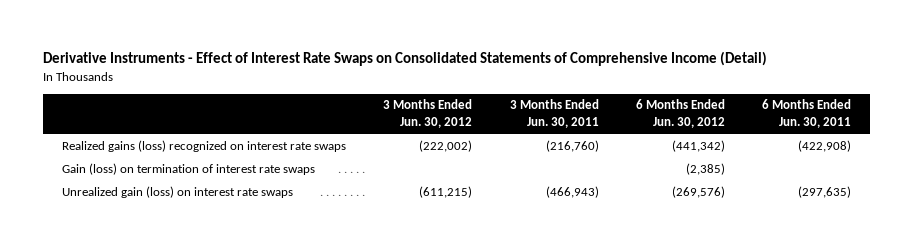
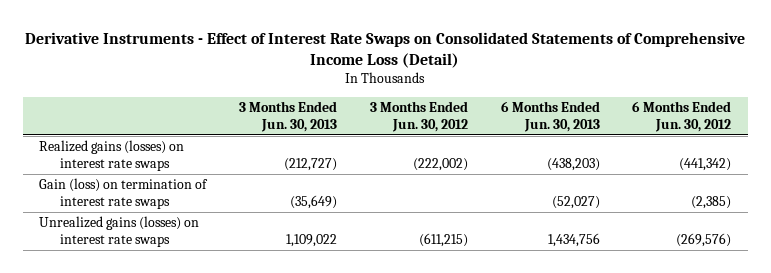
[43,51,768,67] Derivative Instruments - Effect of Interest Rate Swaps on Consolidated Statements of Comprehensive Income (Detail) -> [25,31,746,68] Derivative Instruments - Effect of Interest Rate Swaps on Consolidated Statements of Comprehensive Income Loss (Detail)
[509,99,599,129] 3 Months Ended Jun. 30, 2011 -> none
[762,99,852,129] 6 Months Ended Jun. 30, 2011 -> none
none -> [239,100,338,132] 3 Months Ended Jun. 30, 2013
none -> [500,100,600,132] 6 Months Ended Jun. 30, 2013
[62,139,347,152] Realized gains (loss) recognized on interest rate swaps -> [39,140,185,172] Realized gains (losses) on interest rate swaps
[62,185,294,198] Unrealized gain (loss) on interest rate swaps -> [39,216,200,248] Unrealized gains (losses) on interest rate swaps

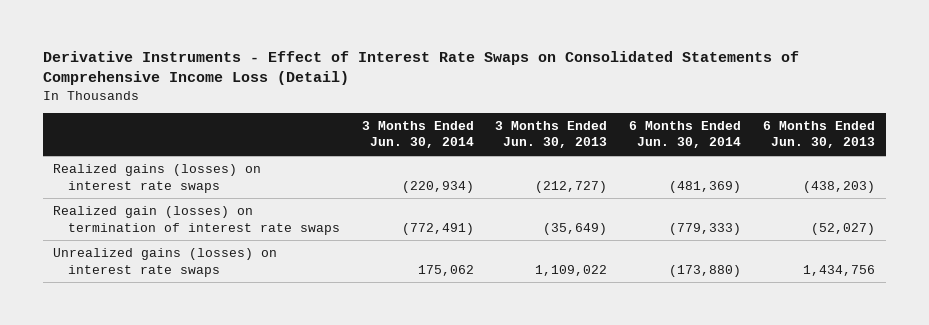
[369,100,468,132] 3 Months Ended Jun. 30, 2012 -> none
[632,100,732,132] 6 Months Ended Jun. 30, 2012 -> none
none -> [361,120,474,149] 3 Months Ended Jun. 30, 2014
none -> [629,120,742,149] 6 Months Ended Jun. 30, 2014
[39,178,209,210] Gain (loss) on termination of interest rate swaps -> [53,206,340,235] Realized gain (losses) on termination of interest rate swaps

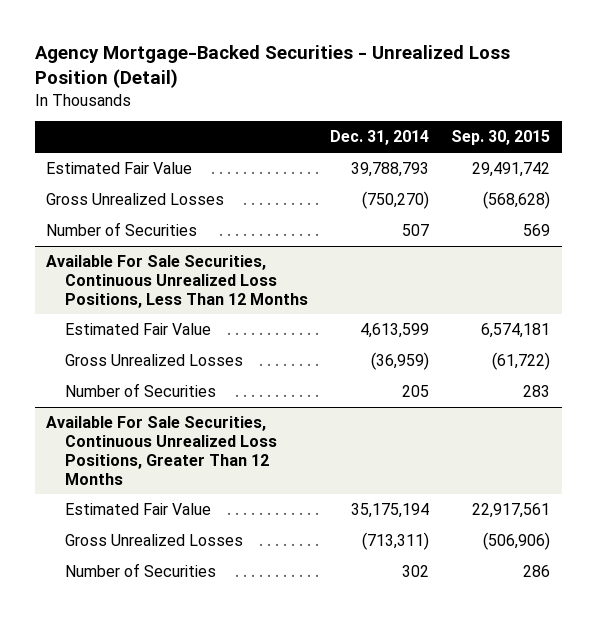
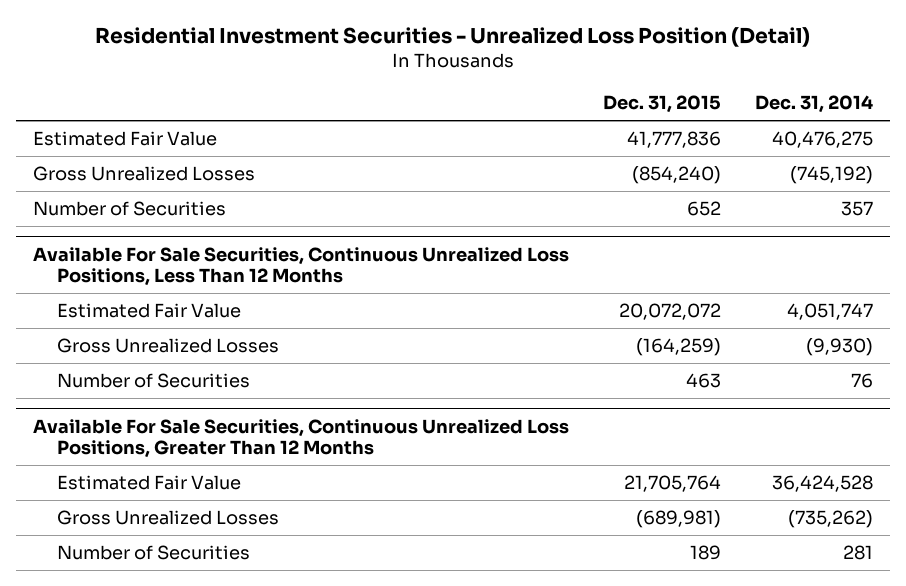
[34,45,510,89] Agency Mortgage-Backed Securities - Unrealized Loss Position (Detail) -> [95,27,811,48] Residential Investment Securities - Unrealized Loss Position (Detail)
[451,130,551,146] Sep. 30, 2015 -> none
none -> [603,94,722,113] Dec. 31, 2015
[351,161,430,177] 39,788,793 -> [772,131,874,149] 40,476,275
[362,190,430,209] (750,270) -> [790,166,874,185] (745,192)
[402,223,430,236] 507 -> [841,201,874,217] 357
[360,322,430,338] 4,613,599 -> [787,303,874,321] 4,051,747
[371,351,430,370] (36,959) -> [806,338,874,357] (9,930)
[402,384,430,397] 205 -> [851,373,874,389] 76
[351,502,430,518] 35,175,194 -> [772,475,874,493] 36,424,528
[362,531,430,550] (713,311) -> [788,510,874,529] (735,262)
[402,564,430,577] 302 -> [843,545,874,561] 281

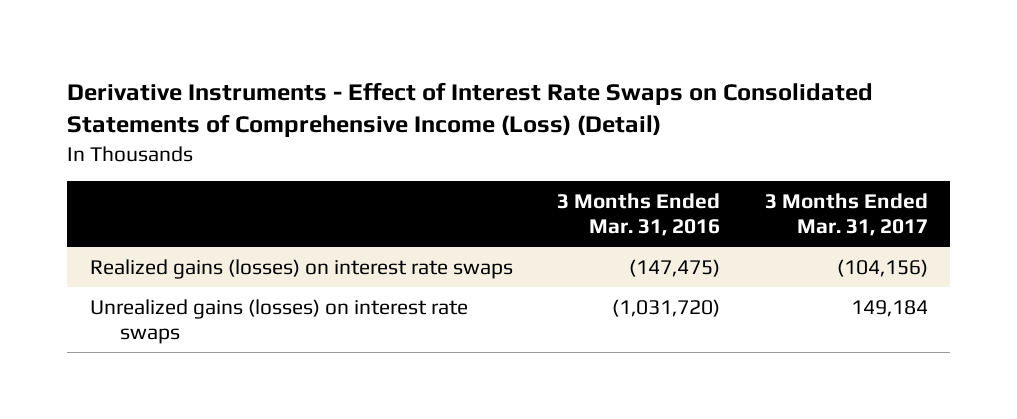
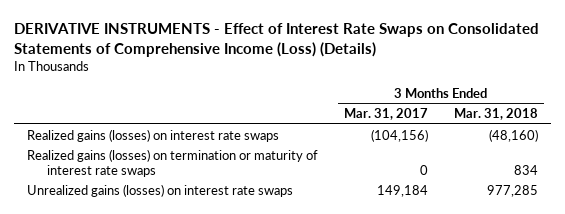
[67,81,874,138] Derivative Instruments - Effect of Interest Rate Swaps on Consolidated Statements of Comprehensive Income (Loss) (Detail) -> [14,22,540,57] DERIVATIVE INSTRUMENTS - Effect of Interest Rate Swaps on Consolidated Statements of Comprehensive Income (Loss) (Details)
[557,193,721,236] 3 Months Ended Mar. 31, 2016 -> none
none -> [453,108,538,121] Mar. 31, 2018
none -> [27,148,319,177] Realized gains (losses) on termination or maturity of interest rate swaps

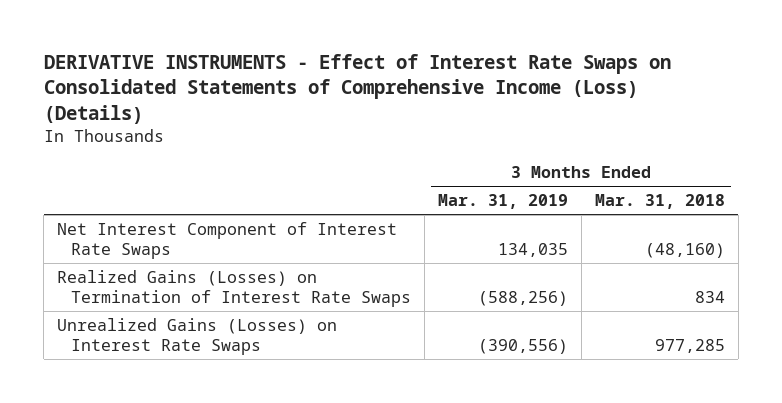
[343,108,428,121] Mar. 31, 2017 -> none
none -> [438,194,569,210] Mar. 31, 2019
[27,128,280,142] Realized gains (losses) on interest rate swaps -> [56,221,397,260] Net Interest Component of Interest Rate Swaps
[27,148,319,177] Realized gains (losses) on termination or maturity of interest rate swaps -> [56,269,412,308] Realized Gains (Losses) on Termination of Interest Rate Swaps
[27,183,294,197] Unrealized gains (losses) on interest rate swaps -> [56,317,337,356] Unrealized Gains (Losses) on Interest Rate Swaps

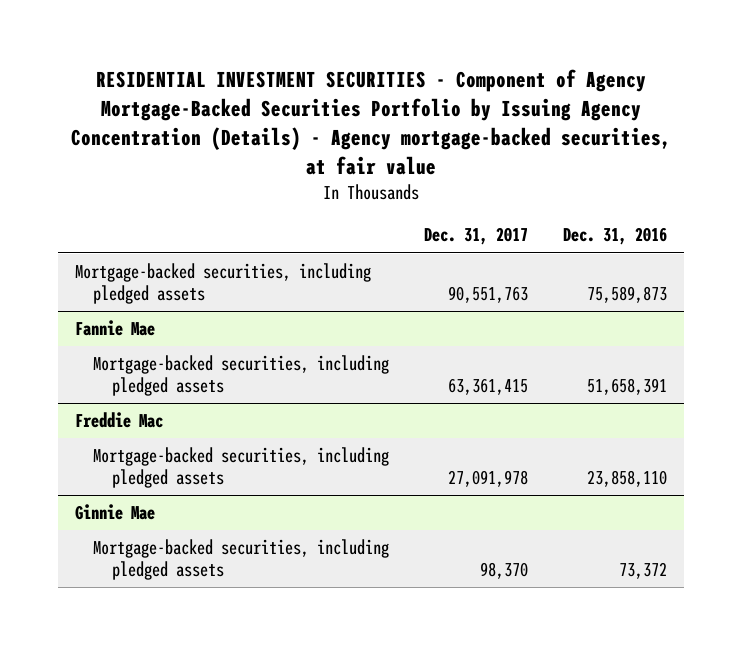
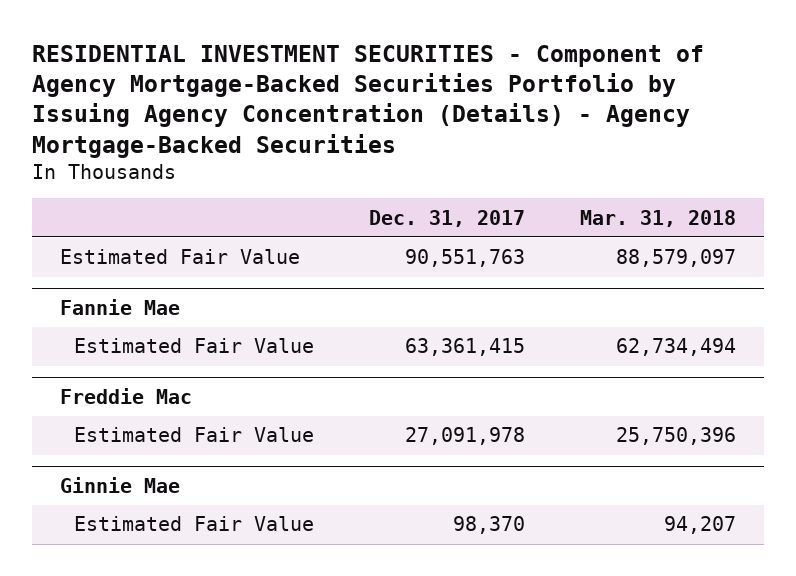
[71,68,672,175] RESIDENTIAL INVESTMENT SECURITIES - Component of Agency Mortgage-Backed Securities Portfolio by Issuing Agency Concentration (Details) - Agency mortgage-backed securities, at fair value -> [32,45,705,158] RESIDENTIAL INVESTMENT SECURITIES - Component of Agency Mortgage-Backed Securities Portfolio by Issuing Agency Concentration (Details) - Agency Mortgage-Backed Securities
[562,227,667,246] Dec. 31, 2016 -> none
none -> [580,209,737,227] Mar. 31, 2018
[75,263,372,305] Mortgage-backed securities, including pledged assets -> [59,249,300,265] Estimated Fair Value
[93,355,390,397] Mortgage-backed securities, including pledged assets -> [74,338,315,354] Estimated Fair Value
[93,447,390,489] Mortgage-backed securities, including pledged assets -> [74,427,315,443] Estimated Fair Value
[93,539,390,581] Mortgage-backed securities, including pledged assets -> [74,516,315,532] Estimated Fair Value

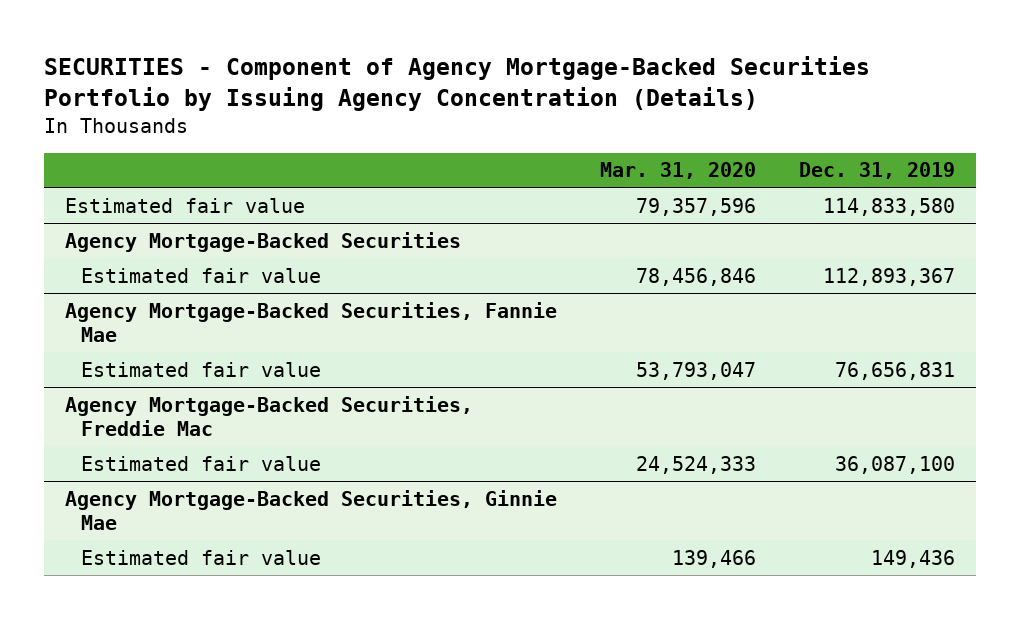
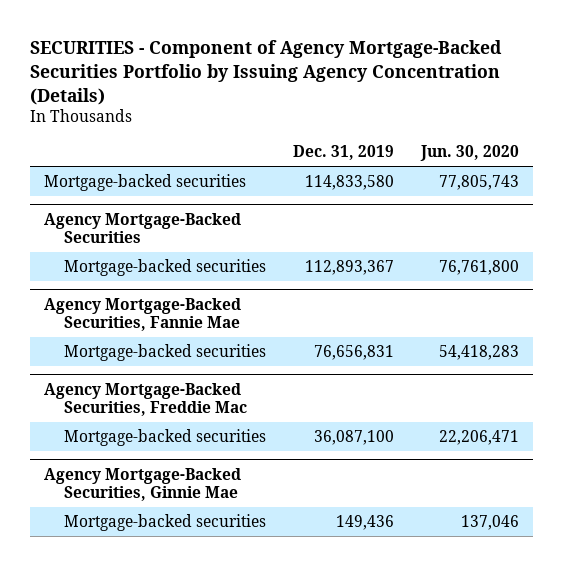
[599,162,756,180] Mar. 31, 2020 -> none
none -> [420,145,520,162] Jun. 30, 2020
[65,197,306,213] Estimated fair value -> [43,173,246,191] Mortgage-backed securities
[81,267,322,283] Estimated fair value -> [64,258,267,276] Mortgage-backed securities
[81,361,322,377] Estimated fair value -> [64,343,267,361] Mortgage-backed securities
[81,455,322,471] Estimated fair value -> [64,428,267,446] Mortgage-backed securities
[81,549,322,565] Estimated fair value -> [64,513,267,531] Mortgage-backed securities

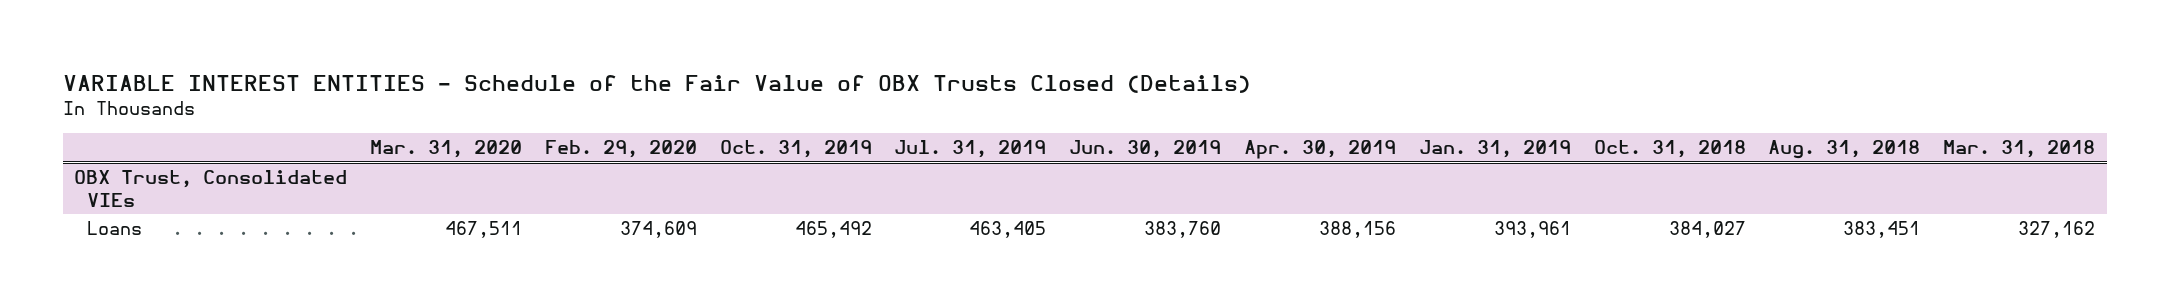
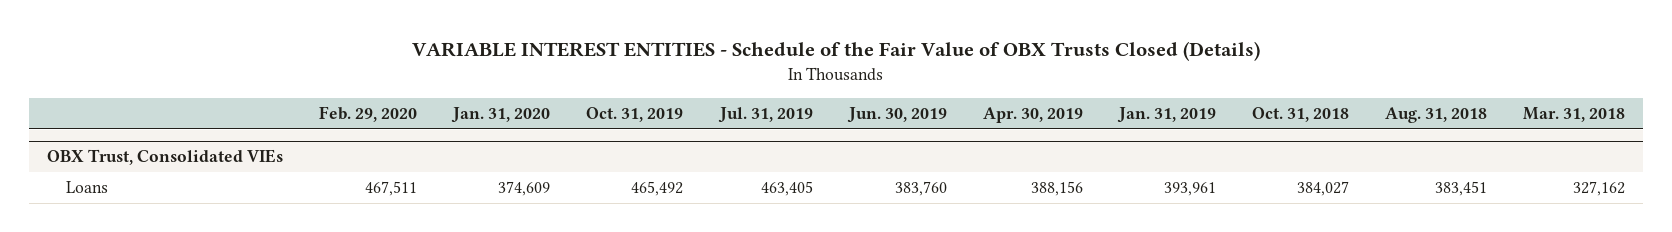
[369,140,522,159] Mar. 31, 2020 -> none
none -> [451,107,551,124] Jan. 31, 2020
[619,221,697,239] 374,609 -> [365,181,418,197] 467,511

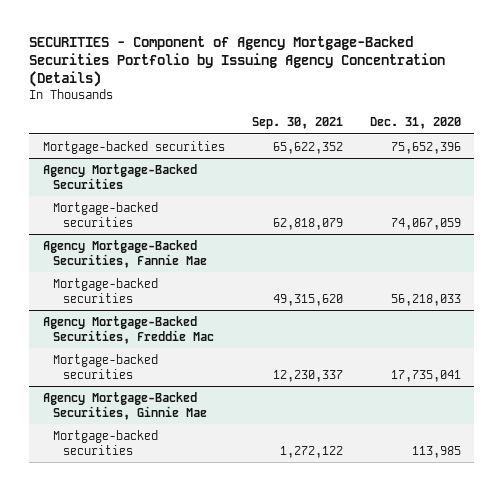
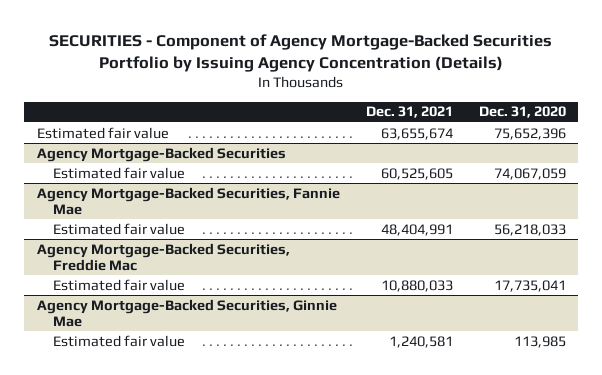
[251,117,343,130] Sep. 30, 2021 -> none
none -> [365,106,453,119] Dec. 31, 2021
[42,140,225,154] Mortgage-backed securities -> [36,126,169,139] Estimated fair value
[52,201,158,227] Mortgage-backed securities -> [52,166,185,179] Estimated fair value
[52,277,158,303] Mortgage-backed securities -> [52,222,185,235] Estimated fair value
[52,353,158,379] Mortgage-backed securities -> [52,278,185,291] Estimated fair value
[52,429,158,455] Mortgage-backed securities -> [52,334,185,347] Estimated fair value

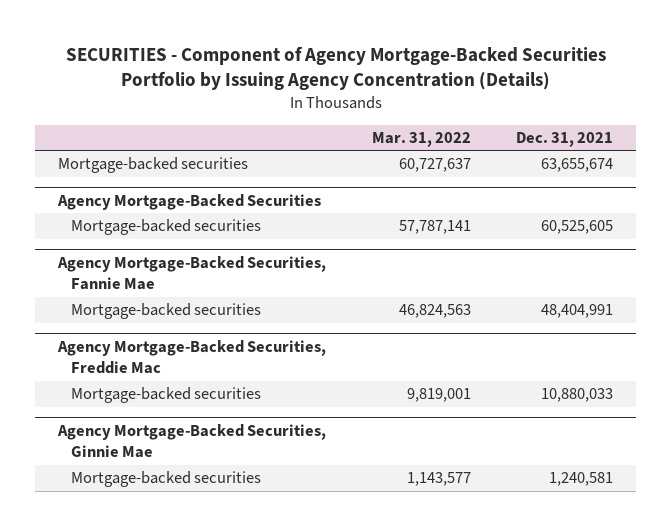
[478,106,566,119] Dec. 31, 2020 -> none
none -> [371,131,471,147] Mar. 31, 2022
[36,126,169,139] Estimated fair value -> [58,157,249,174] Mortgage-backed securities
[52,166,185,179] Estimated fair value -> [70,219,261,236] Mortgage-backed securities
[52,222,185,235] Estimated fair value -> [70,303,261,320] Mortgage-backed securities
[52,278,185,291] Estimated fair value -> [70,387,261,404] Mortgage-backed securities
[52,334,185,347] Estimated fair value -> [70,471,261,488] Mortgage-backed securities

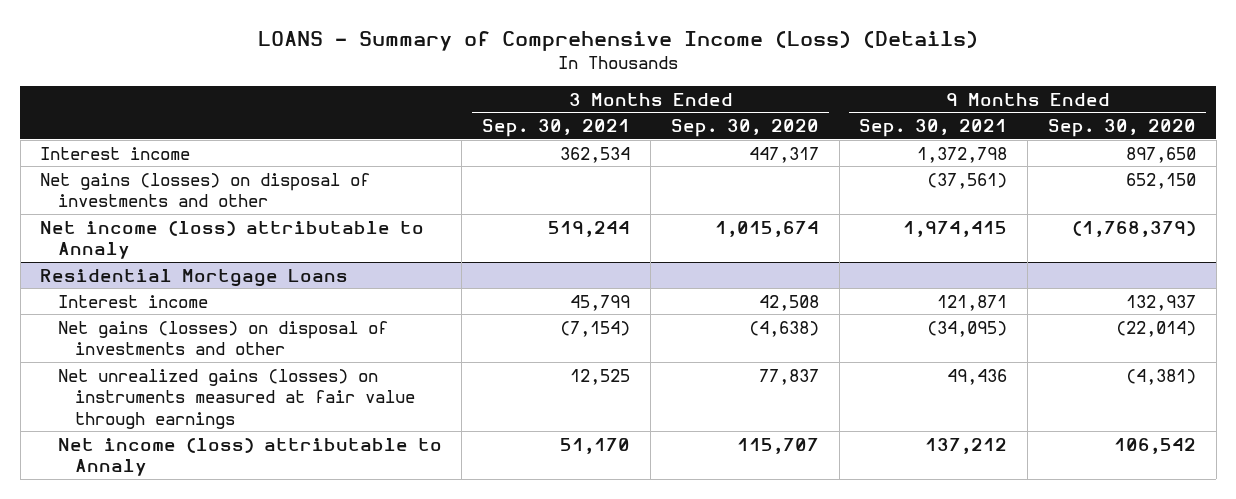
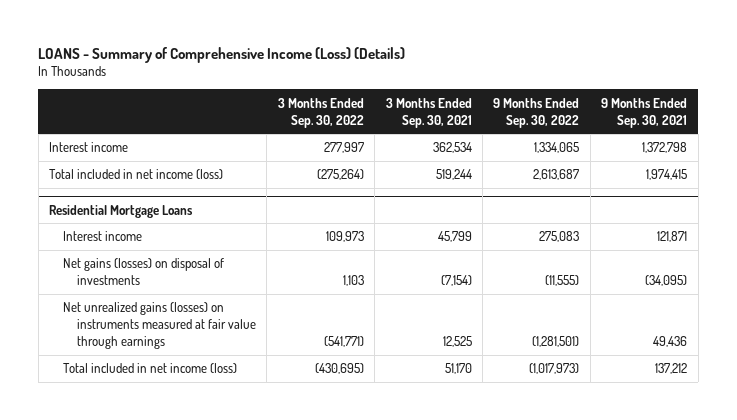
[670,118,819,137] Sep. 30, 2020 -> none
[1047,118,1196,137] Sep. 30, 2020 -> none
none -> [277,97,364,128] 3 Months Ended Sep. 30, 2022
none -> [493,97,580,128] 9 Months Ended Sep. 30, 2022
[40,172,371,208] Net gains (losses) on disposal of investments and other -> none
[40,220,425,260] Net income (loss) attributable to Annaly -> [49,169,224,180] Total included in net income (loss)
[57,320,388,356] Net gains (losses) on disposal of investments and other -> [63,258,225,286] Net gains (losses) on disposal of investments
[57,437,442,477] Net income (loss) attributable to Annaly -> [63,363,238,374] Total included in net income (loss)

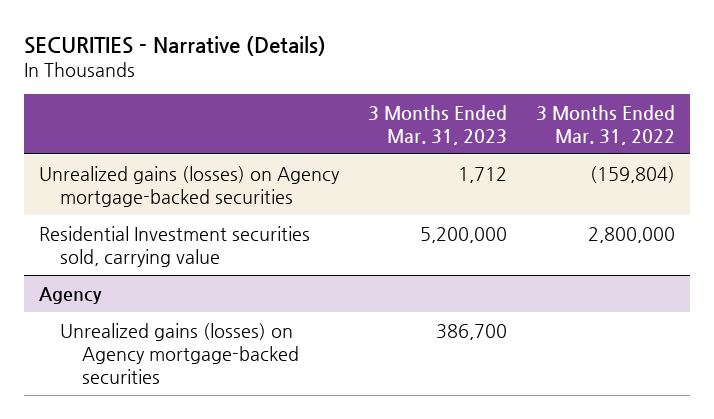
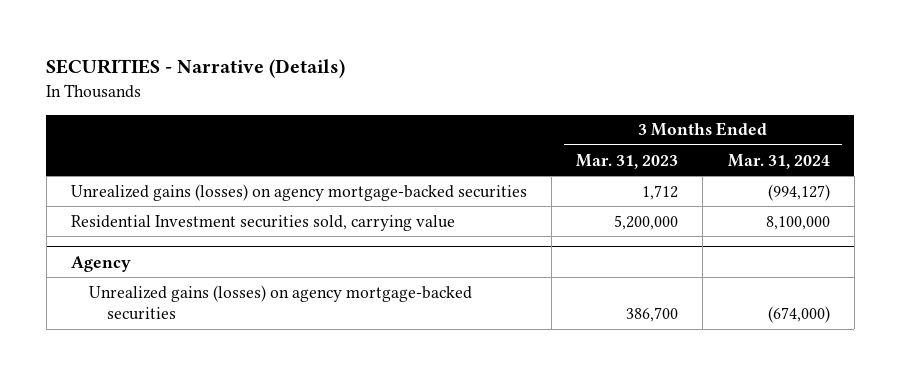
[536,104,676,145] 3 Months Ended Mar. 31, 2022 -> none
none -> [727,153,830,169] Mar. 31, 2024
[38,165,340,207] Unrealized gains (losses) on Agency mortgage-backed securities -> [70,183,527,201] Unrealized gains (losses) on agency mortgage-backed securities
[60,322,299,384] Unrealized gains (losses) on Agency mortgage-backed securities -> [89,284,473,321] Unrealized gains (losses) on agency mortgage-backed securities

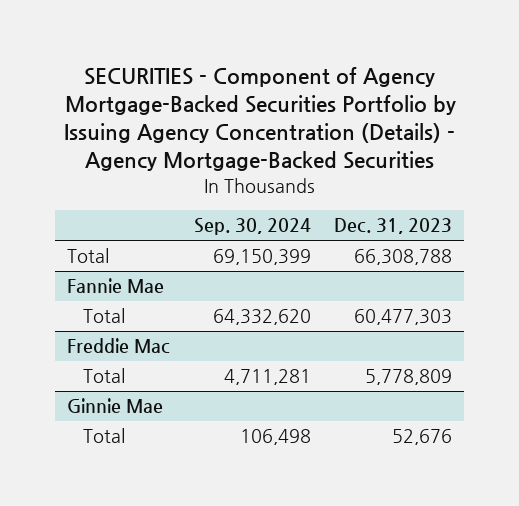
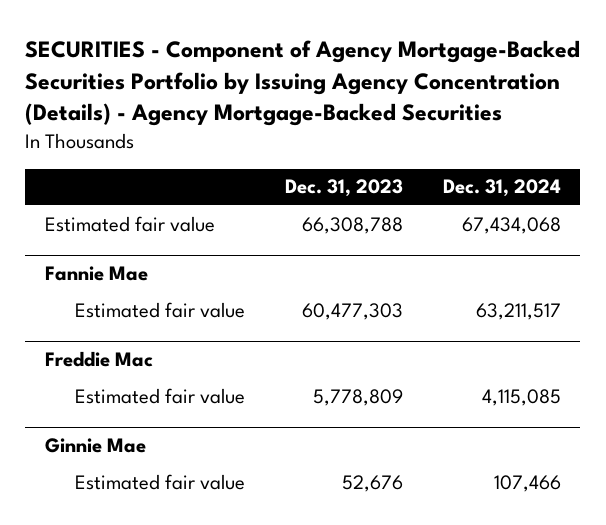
[193,218,311,236] Sep. 30, 2024 -> none
none -> [442,179,561,198] Dec. 31, 2024
[66,248,109,264] Total -> [45,215,216,232] Estimated fair value
[83,308,126,324] Total -> [75,301,246,318] Estimated fair value
[83,368,126,384] Total -> [75,387,246,404] Estimated fair value
[83,428,126,444] Total -> [75,473,246,490] Estimated fair value

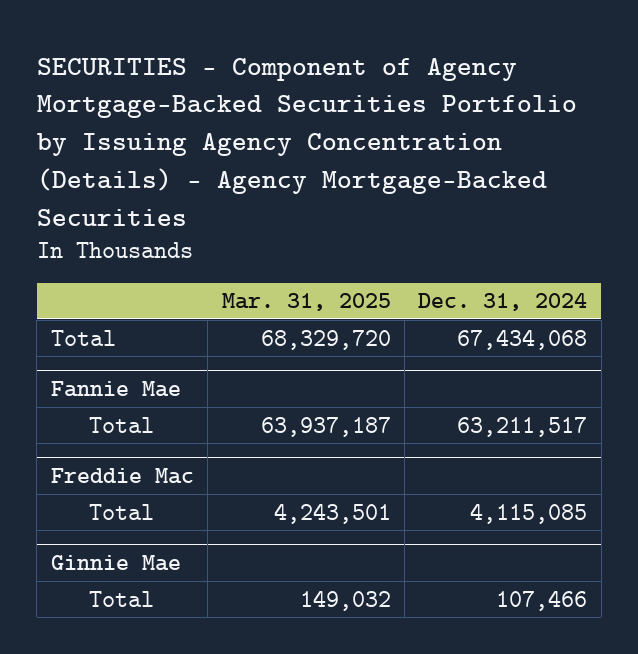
[284,179,403,198] Dec. 31, 2023 -> none
none -> [221,293,391,312] Mar. 31, 2025
[45,215,216,232] Estimated fair value -> [50,329,116,346] Total
[75,301,246,318] Estimated fair value -> [88,416,154,433] Total
[75,387,246,404] Estimated fair value -> [88,503,154,520] Total
[75,473,246,490] Estimated fair value -> [88,590,154,607] Total

